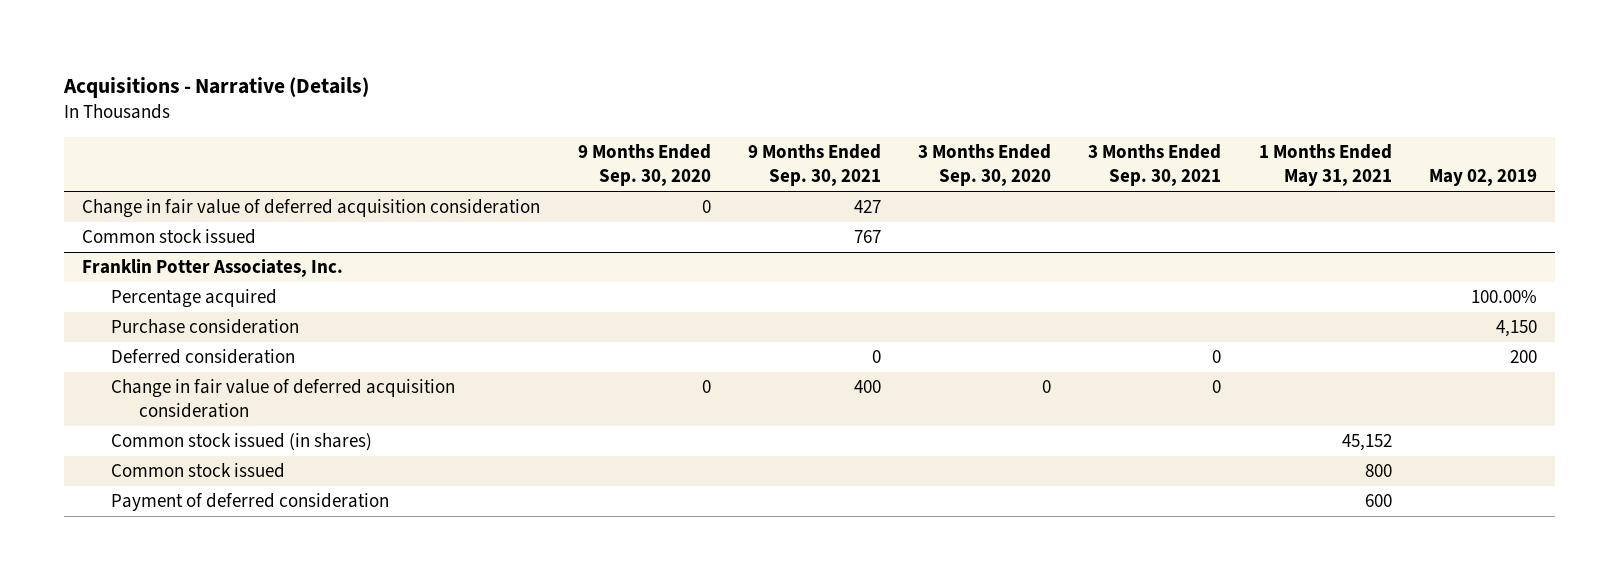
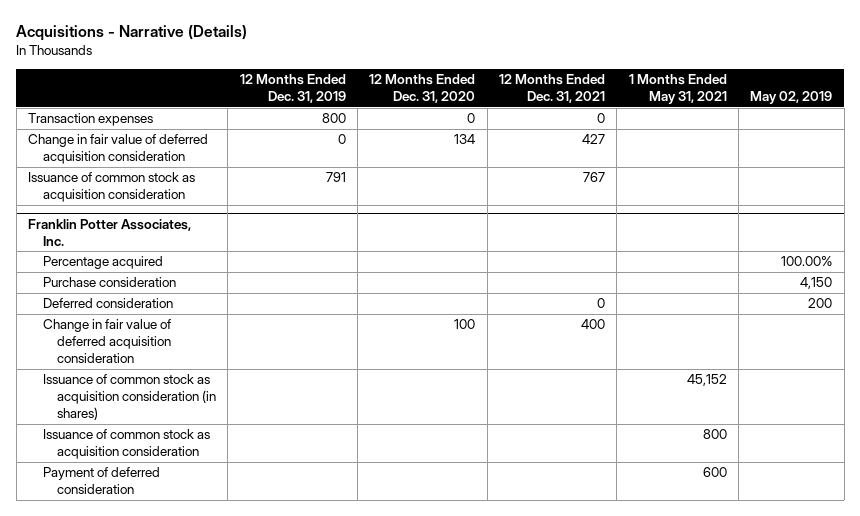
[577,144,711,187] 9 Months Ended Sep. 30, 2020 -> none
[747,144,881,187] 9 Months Ended Sep. 30, 2021 -> none
[918,144,1052,187] 3 Months Ended Sep. 30, 2020 -> none
[1088,144,1222,187] 3 Months Ended Sep. 30, 2021 -> none
none -> [239,74,346,104] 12 Months Ended Dec. 31, 2019
none -> [369,74,476,104] 12 Months Ended Dec. 31, 2020
none -> [498,74,605,104] 12 Months Ended Dec. 31, 2021
none -> [28,113,154,127] Transaction expenses
[82,229,257,245] Common stock issued -> [28,172,196,203] Issuance of common stock as acquisition consideration
[110,433,372,452] Common stock issued (in shares) -> [42,374,217,421] Issuance of common stock as acquisition consideration (in shares)
[110,463,285,479] Common stock issued -> [42,429,210,460] Issuance of common stock as acquisition consideration

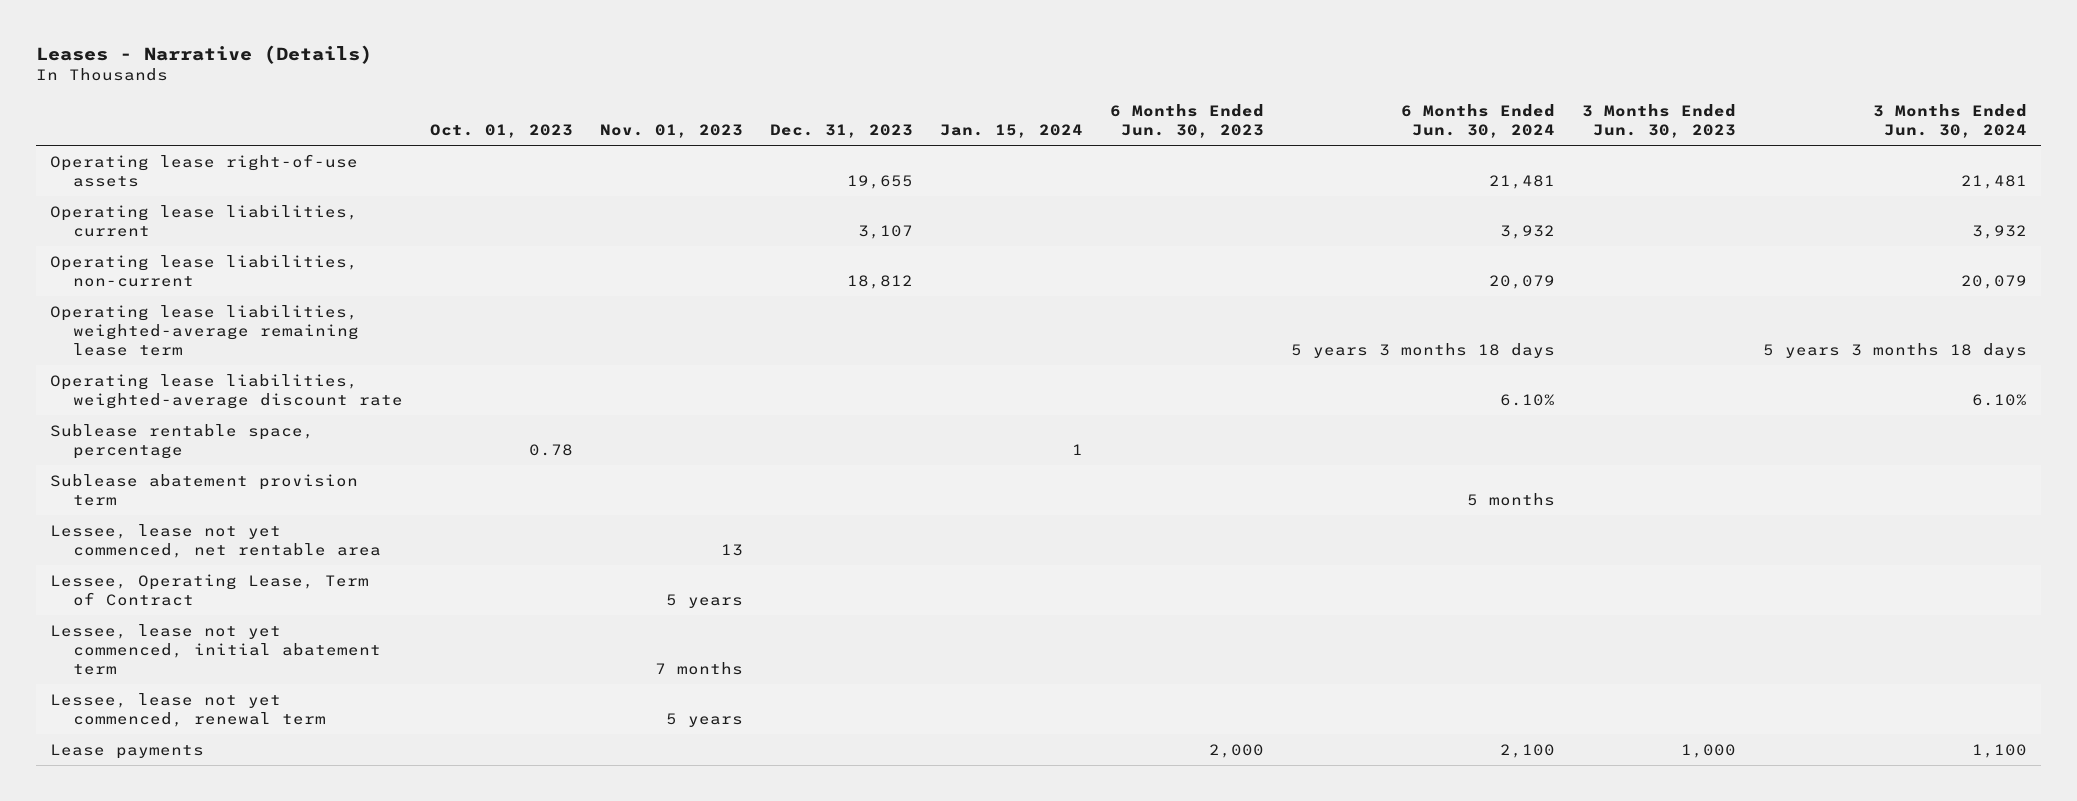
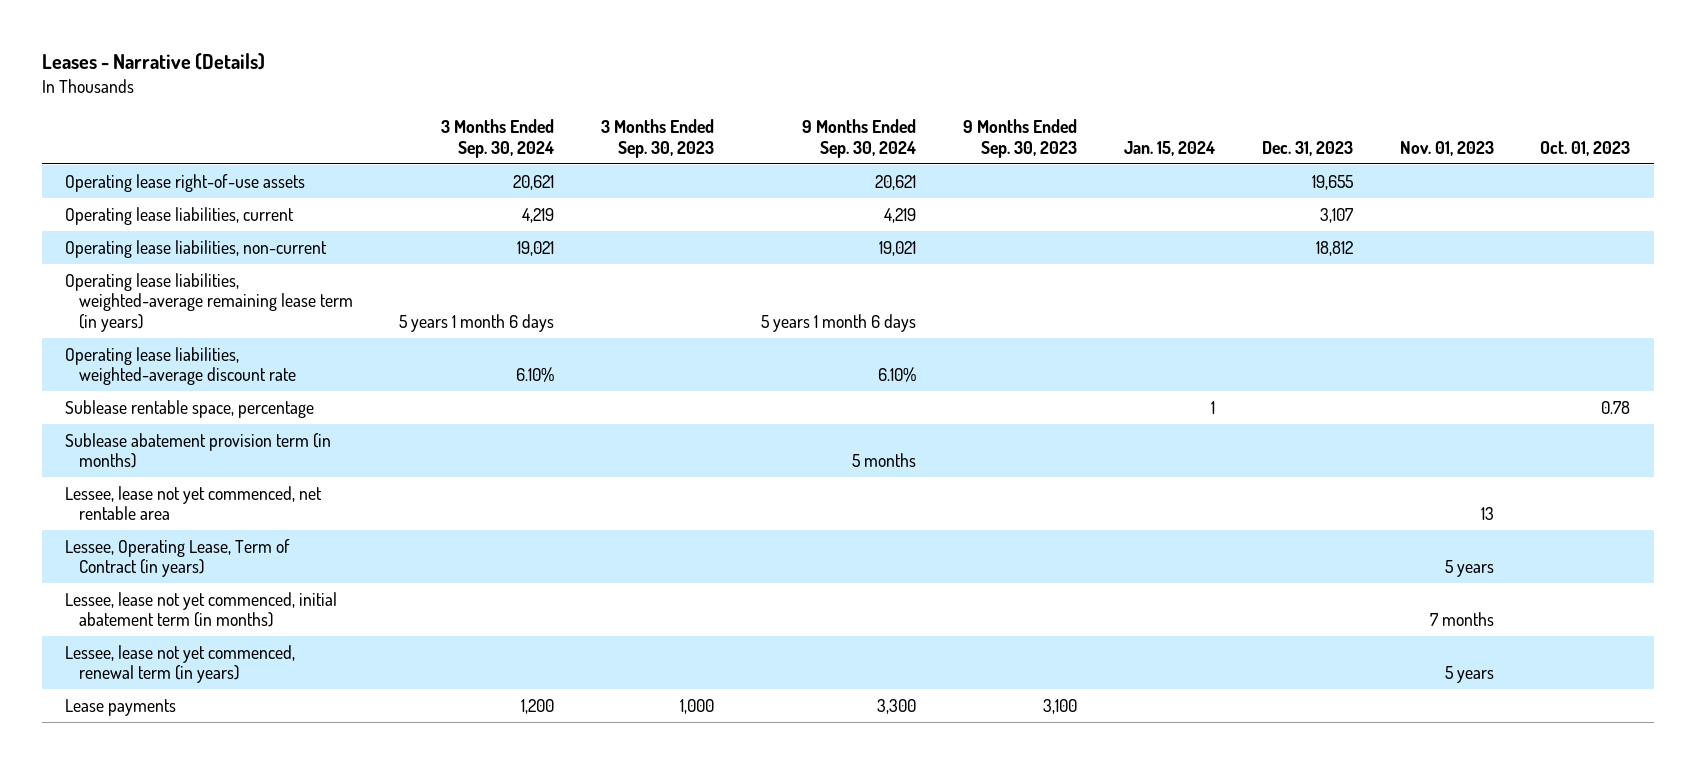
[1110,103,1265,139] 6 Months Ended Jun. 30, 2023 -> none
[1401,103,1556,139] 6 Months Ended Jun. 30, 2024 -> none
[1582,103,1737,139] 3 Months Ended Jun. 30, 2023 -> none
[1873,103,2028,139] 3 Months Ended Jun. 30, 2024 -> none
none -> [441,119,555,158] 3 Months Ended Sep. 30, 2024
none -> [601,119,715,158] 3 Months Ended Sep. 30, 2023
none -> [802,119,917,158] 9 Months Ended Sep. 30, 2024
none -> [962,119,1077,158] 9 Months Ended Sep. 30, 2023
[49,304,359,356] Operating lease liabilities, weighted-average remaining lease term -> [65,272,353,333] Operating lease liabilities, weighted-average remaining lease term (in years)
[49,473,358,506] Sublease abatement provision term -> [65,432,332,469] Sublease abatement provision term (in months)
[49,573,369,606] Lessee, Operating Lease, Term of Contract -> [65,538,291,578] Lessee, Operating Lease, Term of Contract (in years)
[49,623,381,675] Lessee, lease not yet commenced, initial abatement term -> [65,591,338,628] Lessee, lease not yet commenced, initial abatement term (in months)
[49,692,326,727] Lessee, lease not yet commenced, renewal term -> [65,644,296,684] Lessee, lease not yet commenced, renewal term (in years)

